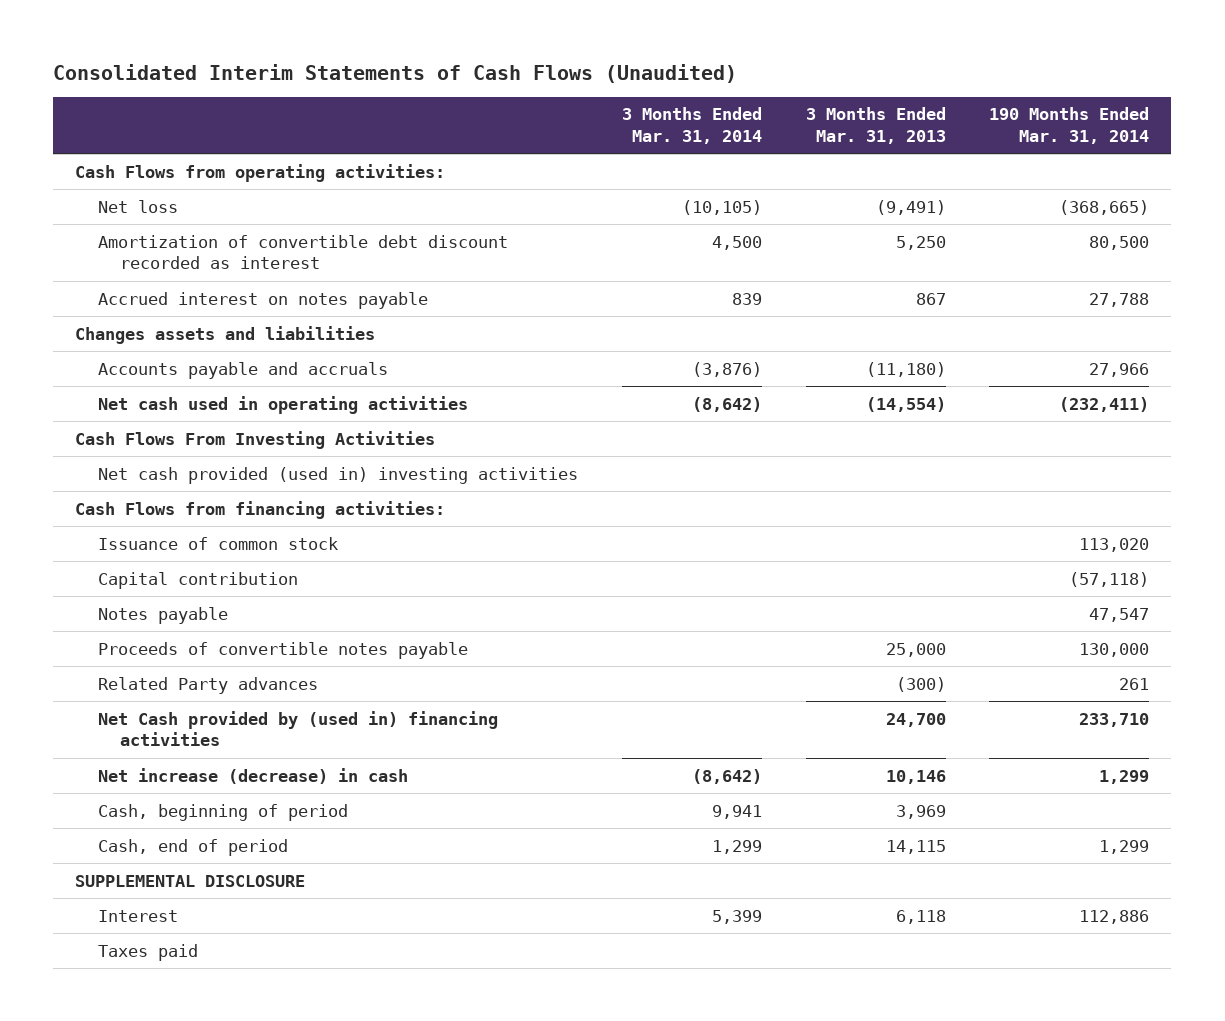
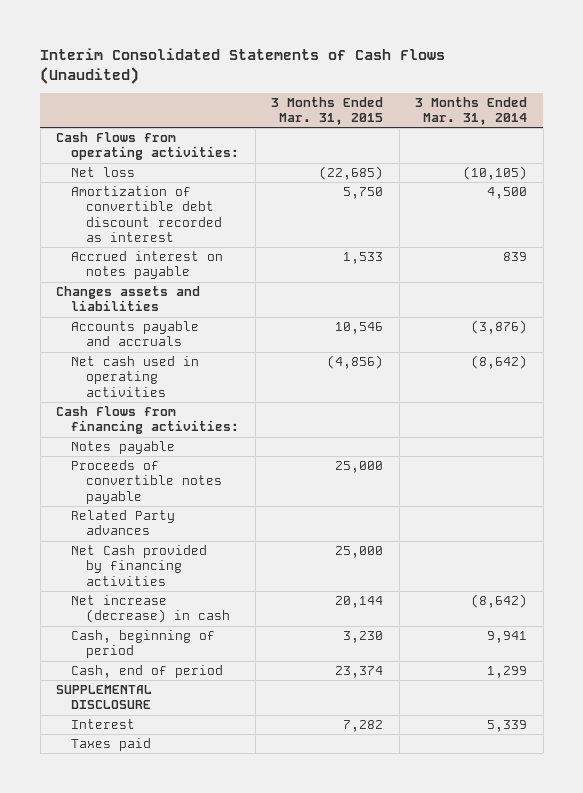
[53,63,738,83] Consolidated Interim Statements of Cash Flows (Unaudited) -> [40,48,446,84] Interim Consolidated Statements of Cash Flows (Unaudited)
[805,107,946,145] 3 Months Ended Mar. 31, 2013 -> none
[989,107,1150,145] 190 Months Ended Mar. 31, 2014 -> none
none -> [271,96,384,126] 3 Months Ended Mar. 31, 2015
[75,430,436,449] Cash Flows From Investing Activities -> none
[97,466,578,484] Net cash provided (used in) investing activities -> none
[97,536,338,550] Issuance of common stock -> none
[97,571,298,589] Capital contribution -> none
[97,710,498,747] Net Cash provided by (used in) financing activities -> [71,545,208,586] Net Cash provided by financing activities
[711,909,762,924] 5,399 -> [487,720,528,733] 5,339

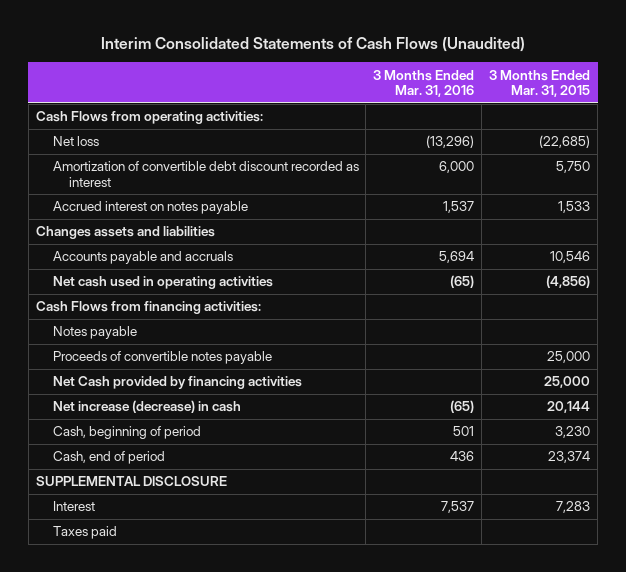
[415,96,528,126] 3 Months Ended Mar. 31, 2014 -> none
none -> [373,69,475,98] 3 Months Ended Mar. 31, 2016
[71,510,176,536] Related Party advances -> none
[343,720,384,733] 7,282 -> [556,501,591,514] 7,283

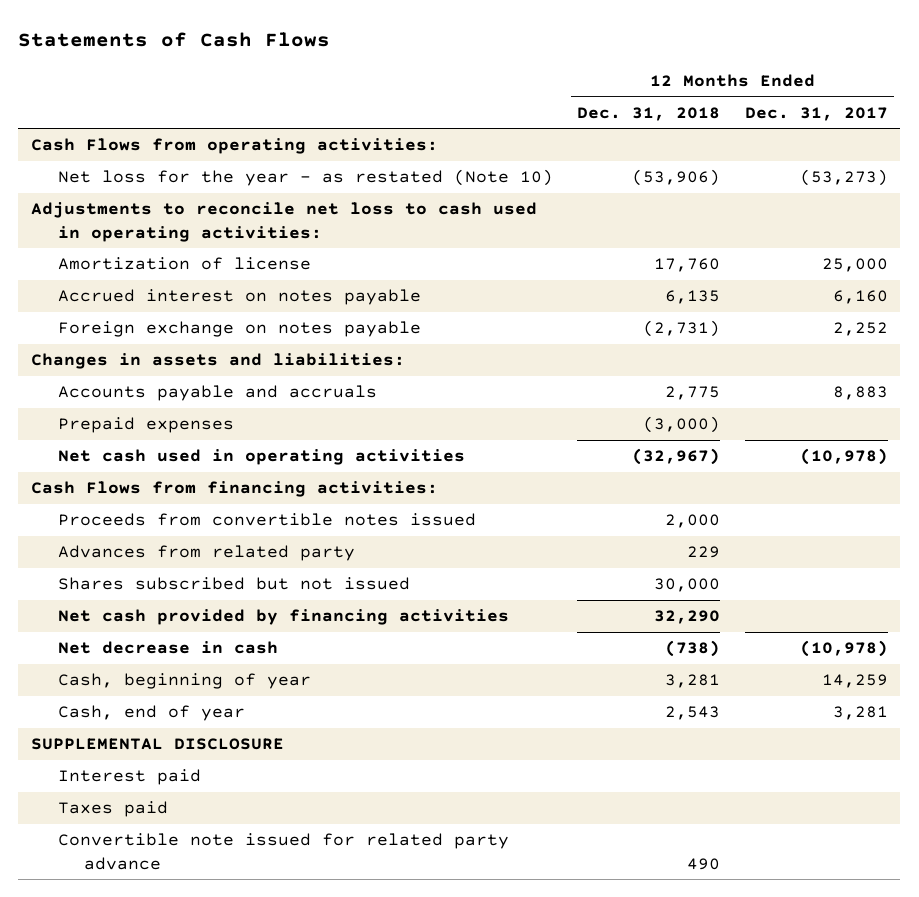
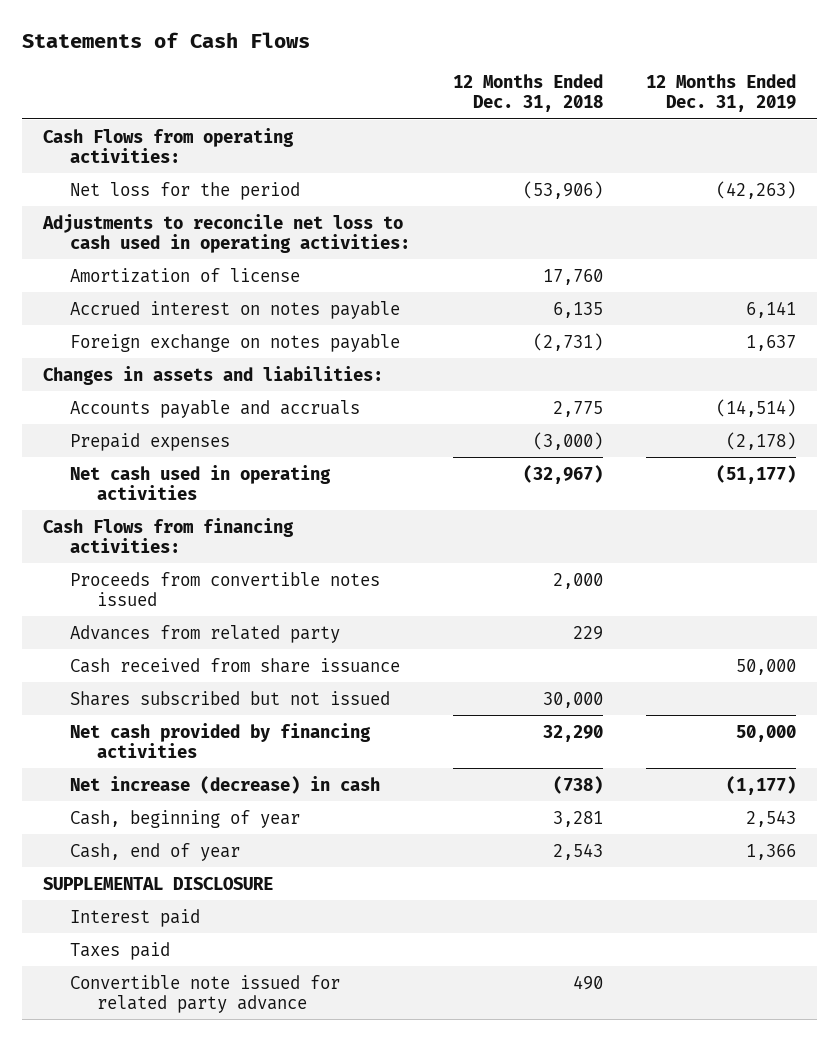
[745,106,889,121] Dec. 31, 2017 -> none
none -> [645,74,796,113] 12 Months Ended Dec. 31, 2019
[57,169,553,187] Net loss for the year - as restated (Note 10) -> [70,181,301,200] Net loss for the period
none -> [70,657,401,673] Cash received from share issuance
[57,641,278,655] Net decrease in cash -> [70,775,381,794] Net increase (decrease) in cash

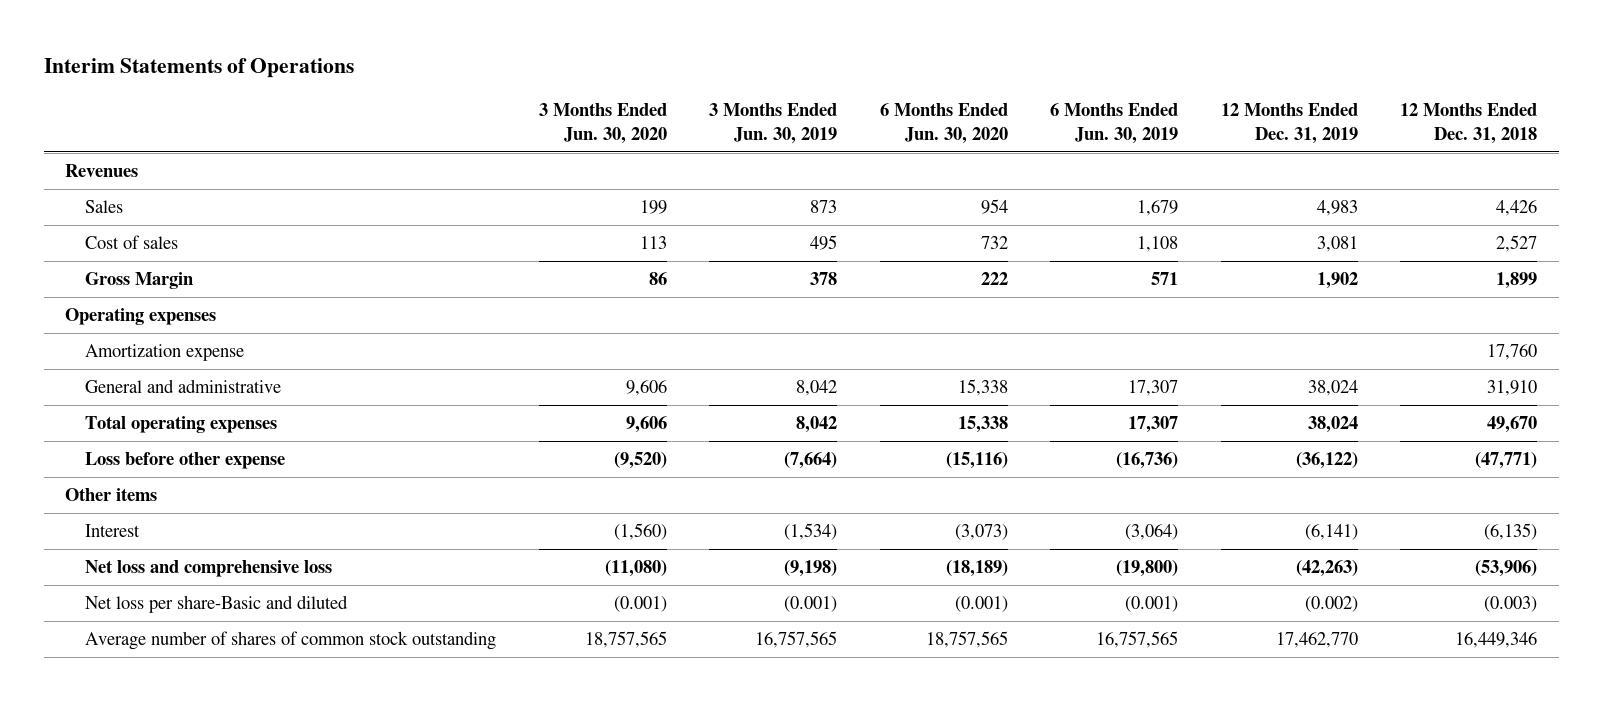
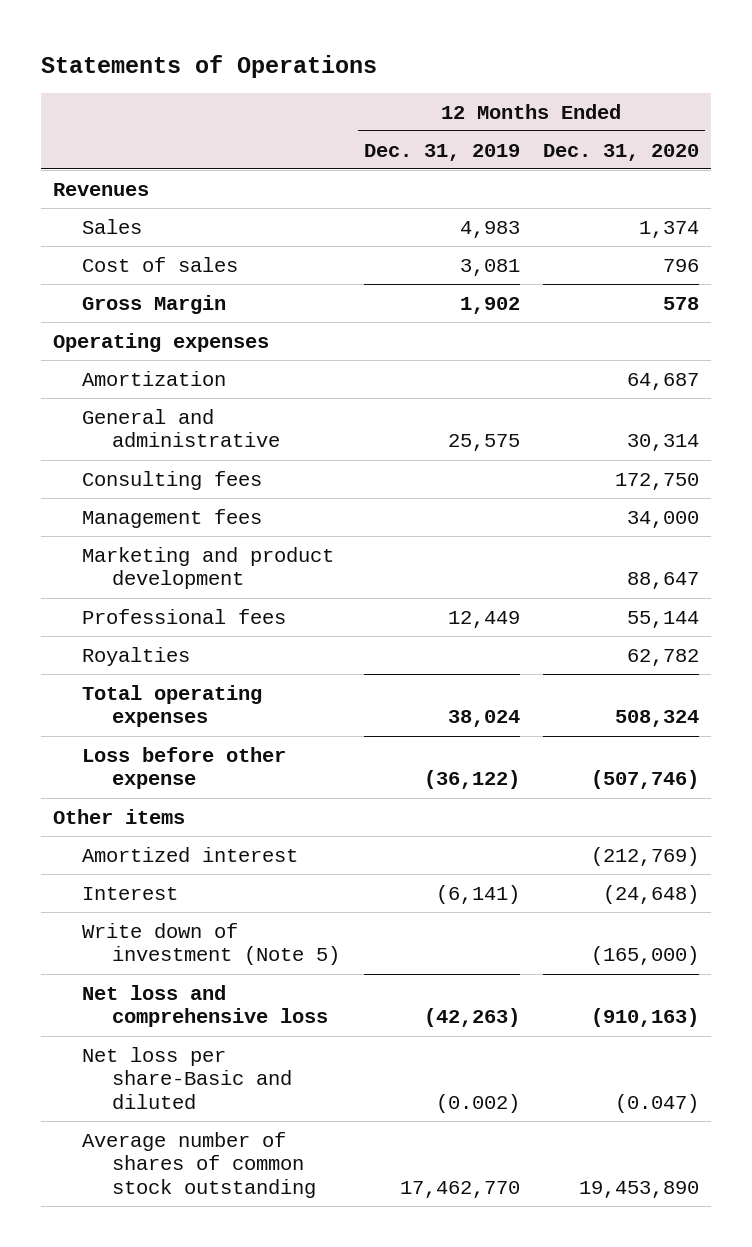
[43,58,354,79] Interim Statements of Operations -> [40,54,377,78] Statements of Operations
[538,102,667,145] 3 Months Ended Jun. 30, 2020 -> none
[709,102,838,145] 3 Months Ended Jun. 30, 2019 -> none
[879,102,1008,145] 6 Months Ended Jun. 30, 2020 -> none
[1050,102,1179,145] 6 Months Ended Jun. 30, 2019 -> none
[1400,102,1538,145] 12 Months Ended Dec. 31, 2018 -> none
none -> [543,143,700,161] Dec. 31, 2020
[85,344,245,362] Amortization expense -> [82,370,227,386] Amortization
[1307,380,1358,397] 38,024 -> [447,434,520,452] 25,575
none -> [82,470,263,490] Consulting fees
none -> [82,508,263,528] Management fees
none -> [82,546,335,590] Marketing and product development
none -> [82,608,287,624] Professional fees
none -> [82,646,191,666] Royalties
none -> [82,846,299,862] Amortized interest
none -> [82,922,340,966] Write down of investment (Note 5)

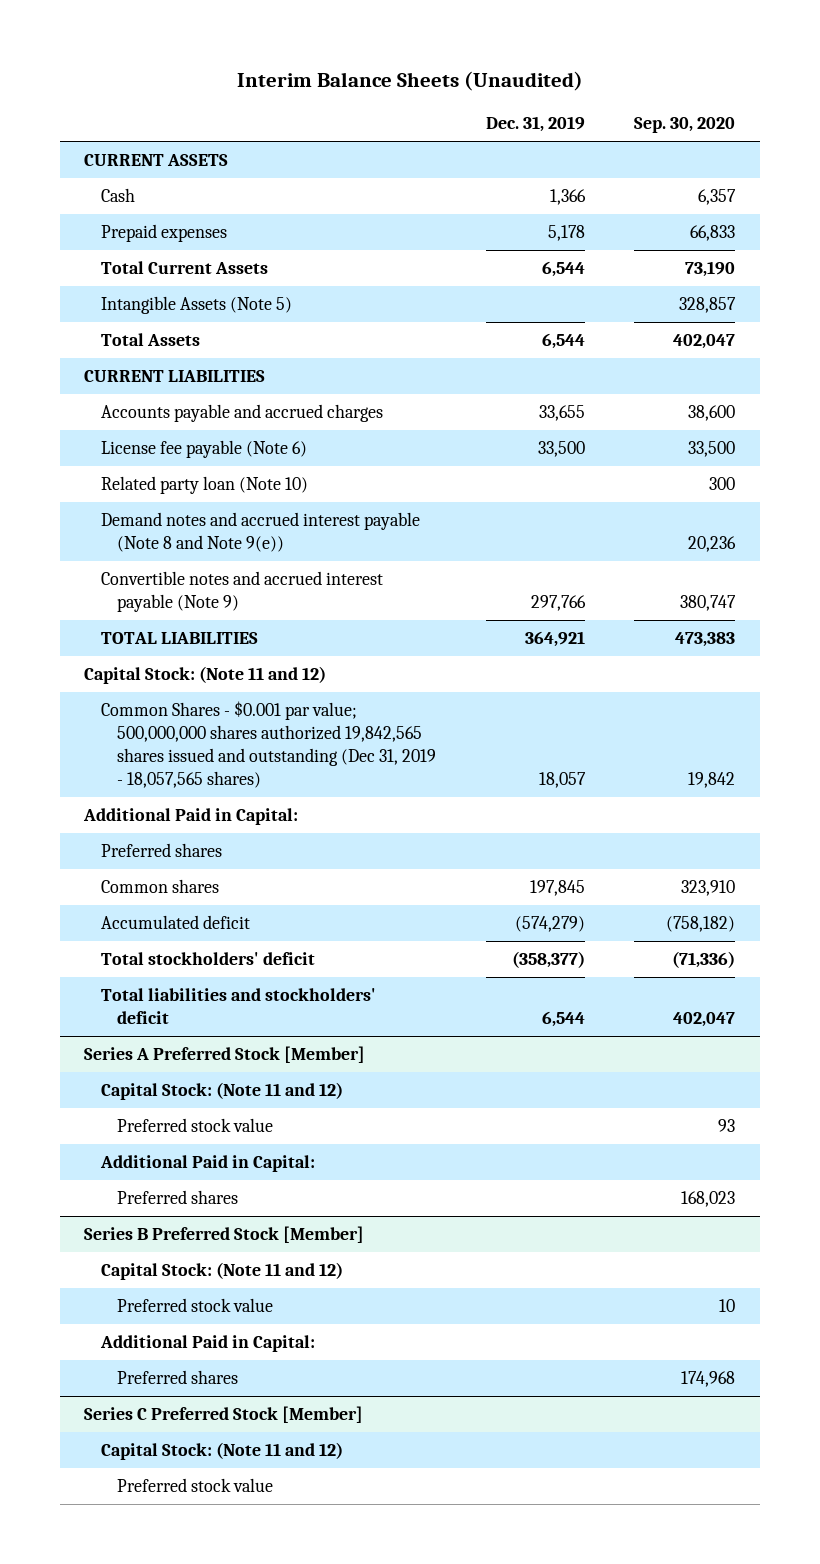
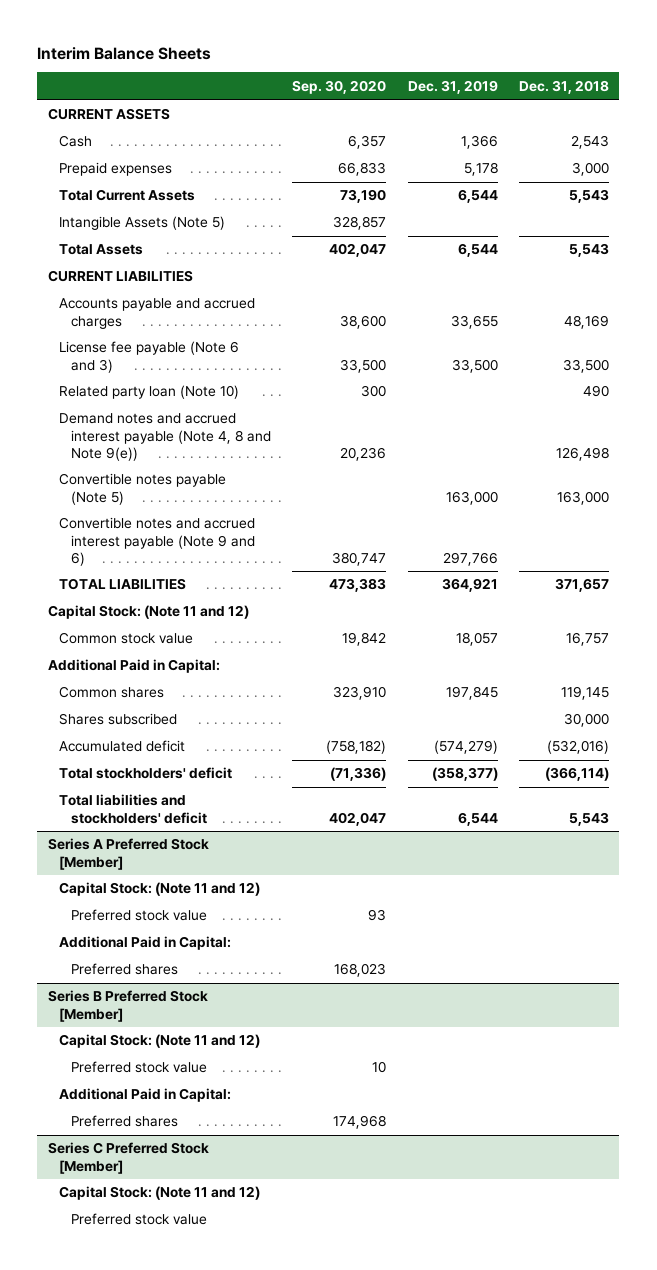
[236,71,583,92] Interim Balance Sheets (Unaudited) -> [37,46,212,60] Interim Balance Sheets
none -> [518,79,609,94] Dec. 31, 2018
[100,440,307,459] License fee payable (Note 6) -> [59,341,240,373] License fee payable (Note 6 and 3)
[100,512,420,553] Demand notes and accrued interest payable (Note 8 and Note 9(e)) -> [59,413,271,461] Demand notes and accrued interest payable (Note 4, 8 and Note 9(e))
none -> [59,473,227,505] Convertible notes payable (Note 5)
[100,571,383,613] Convertible notes and accrued interest payable (Note 9) -> [59,517,256,566] Convertible notes and accrued interest payable (Note 9 and 6)
[100,701,437,789] Common Shares - $0.001 par value; 500,000,000 shares authorized 19,842,565 shares issued and outstanding (Dec 31, 2019 - 18,057,565 shares) -> [59,632,194,645] Common stock value
[100,843,222,858] Preferred shares -> none
none -> [59,713,178,726] Shares subscribed

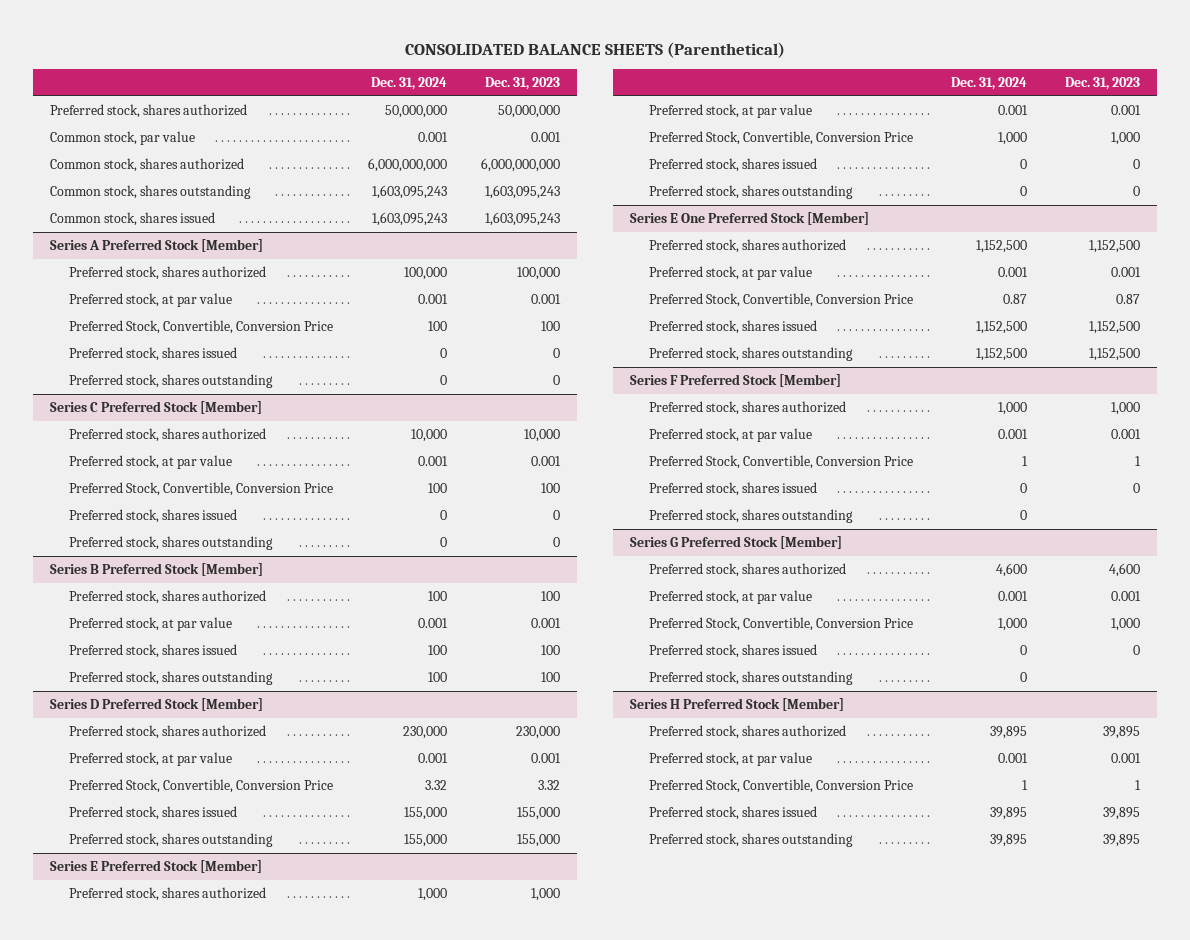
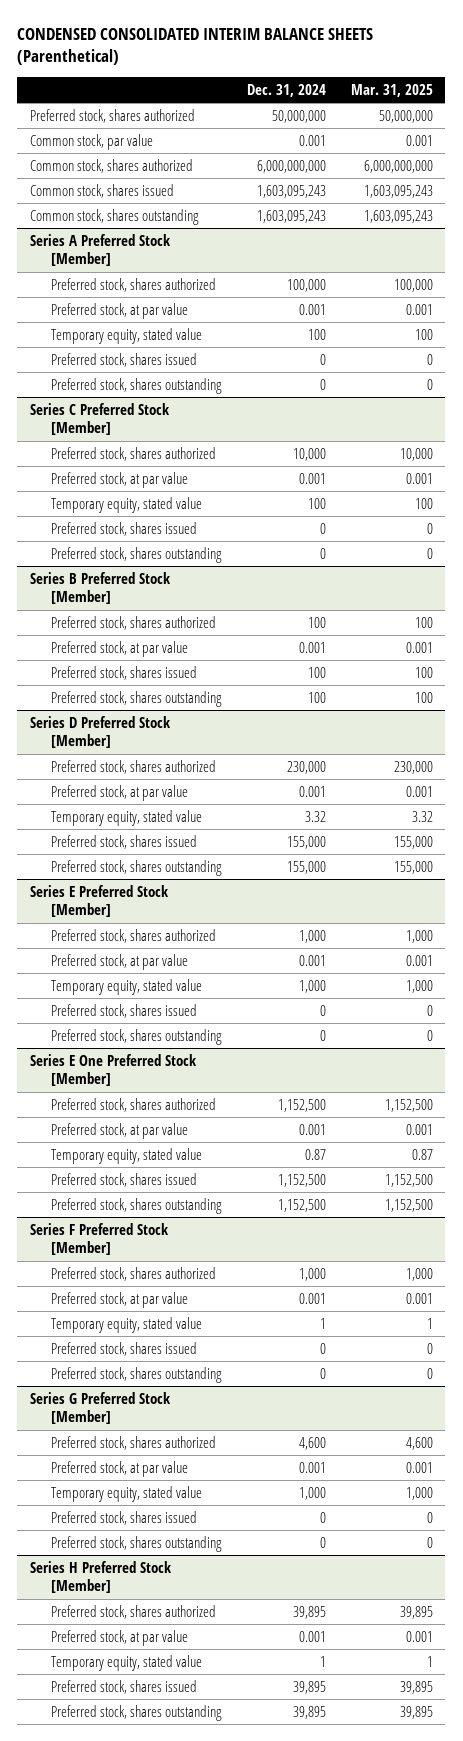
[404,41,785,58] CONSOLIDATED BALANCE SHEETS (Parenthetical) -> [17,27,374,66] CONDENSED CONSOLIDATED INTERIM BALANCE SHEETS (Parenthetical)
[485,76,561,90] Dec. 31, 2023 -> none
none -> [350,83,433,97] Mar. 31, 2025
[49,185,251,200] Common stock, shares outstanding -> [30,208,200,225] Common stock, shares outstanding
[69,320,334,335] Preferred Stock, Convertible, Conversion Price -> [51,327,203,344] Temporary equity, stated value
[69,482,334,497] Preferred Stock, Convertible, Conversion Price -> [51,496,203,513] Temporary equity, stated value
[69,779,334,794] Preferred Stock, Convertible, Conversion Price -> [51,809,203,826] Temporary equity, stated value
[649,131,914,146] Preferred Stock, Convertible, Conversion Price -> [51,978,203,995] Temporary equity, stated value
[649,293,914,308] Preferred Stock, Convertible, Conversion Price -> [51,1147,203,1164] Temporary equity, stated value
[649,455,914,470] Preferred Stock, Convertible, Conversion Price -> [51,1316,203,1333] Temporary equity, stated value
[649,617,914,632] Preferred Stock, Convertible, Conversion Price -> [51,1485,203,1502] Temporary equity, stated value
[649,779,914,794] Preferred Stock, Convertible, Conversion Price -> [51,1654,203,1671] Temporary equity, stated value

